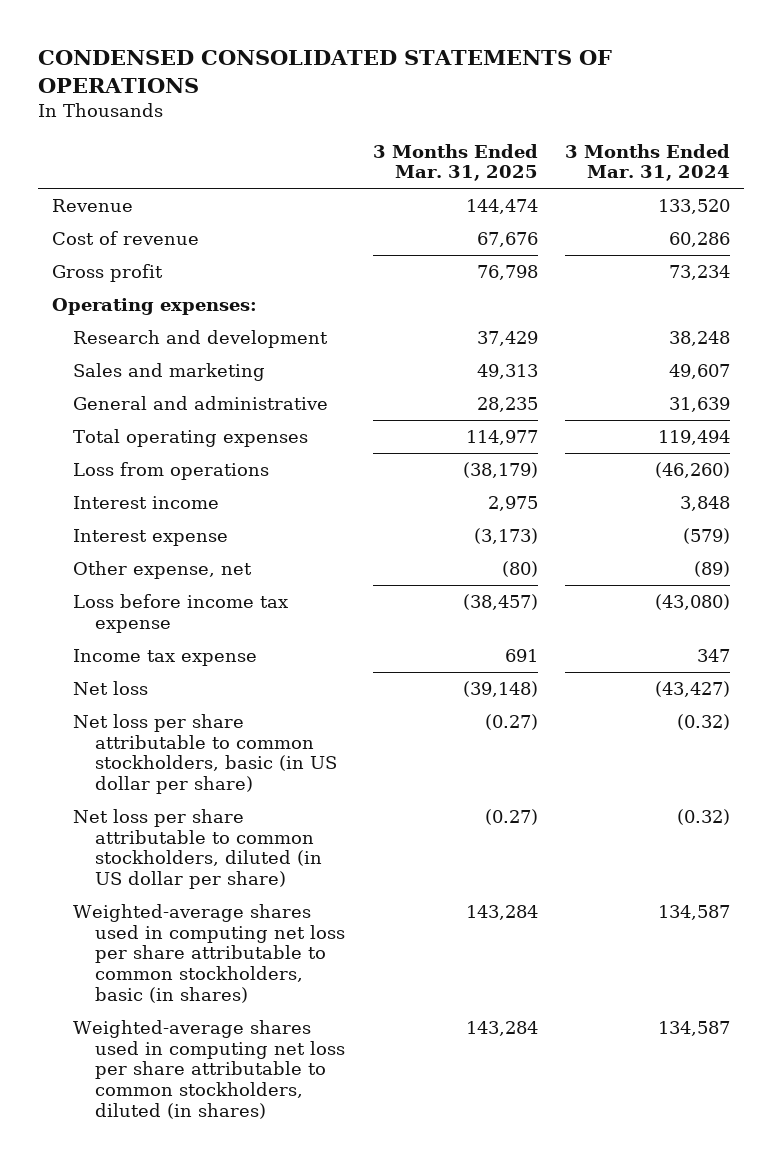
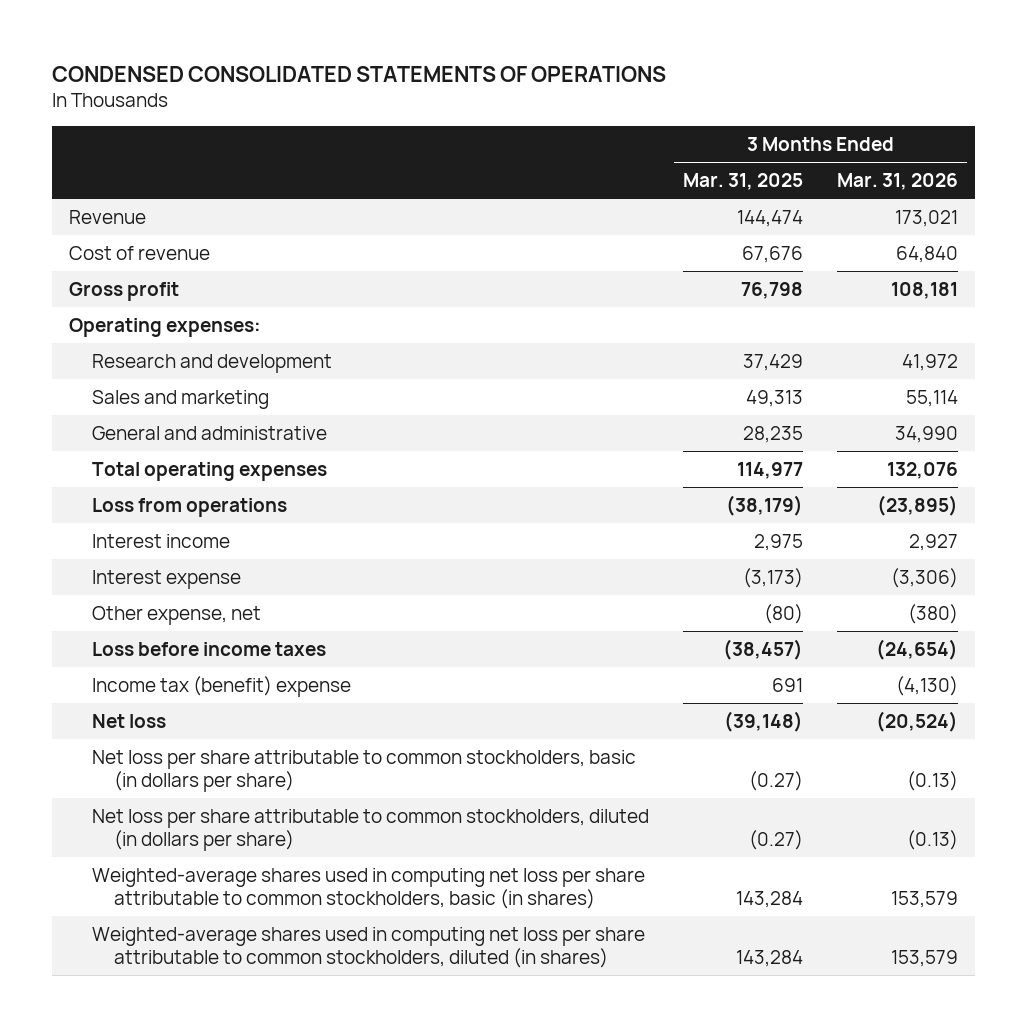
[565,143,731,182] 3 Months Ended Mar. 31, 2024 -> none
none -> [837,173,959,191] Mar. 31, 2026
[73,594,289,633] Loss before income tax expense -> [91,642,326,657] Loss before income taxes
[73,649,258,667] Income tax expense -> [91,676,351,698] Income tax (benefit) expense
[73,714,338,794] Net loss per share attributable to common stockholders, basic (in US dollar per share) -> [91,750,636,793] Net loss per share attributable to common stockholders, basic (in dollars per share)
[73,809,323,889] Net loss per share attributable to common stockholders, diluted (in US dollar per share) -> [91,809,649,852] Net loss per share attributable to common stockholders, diluted (in dollars per share)

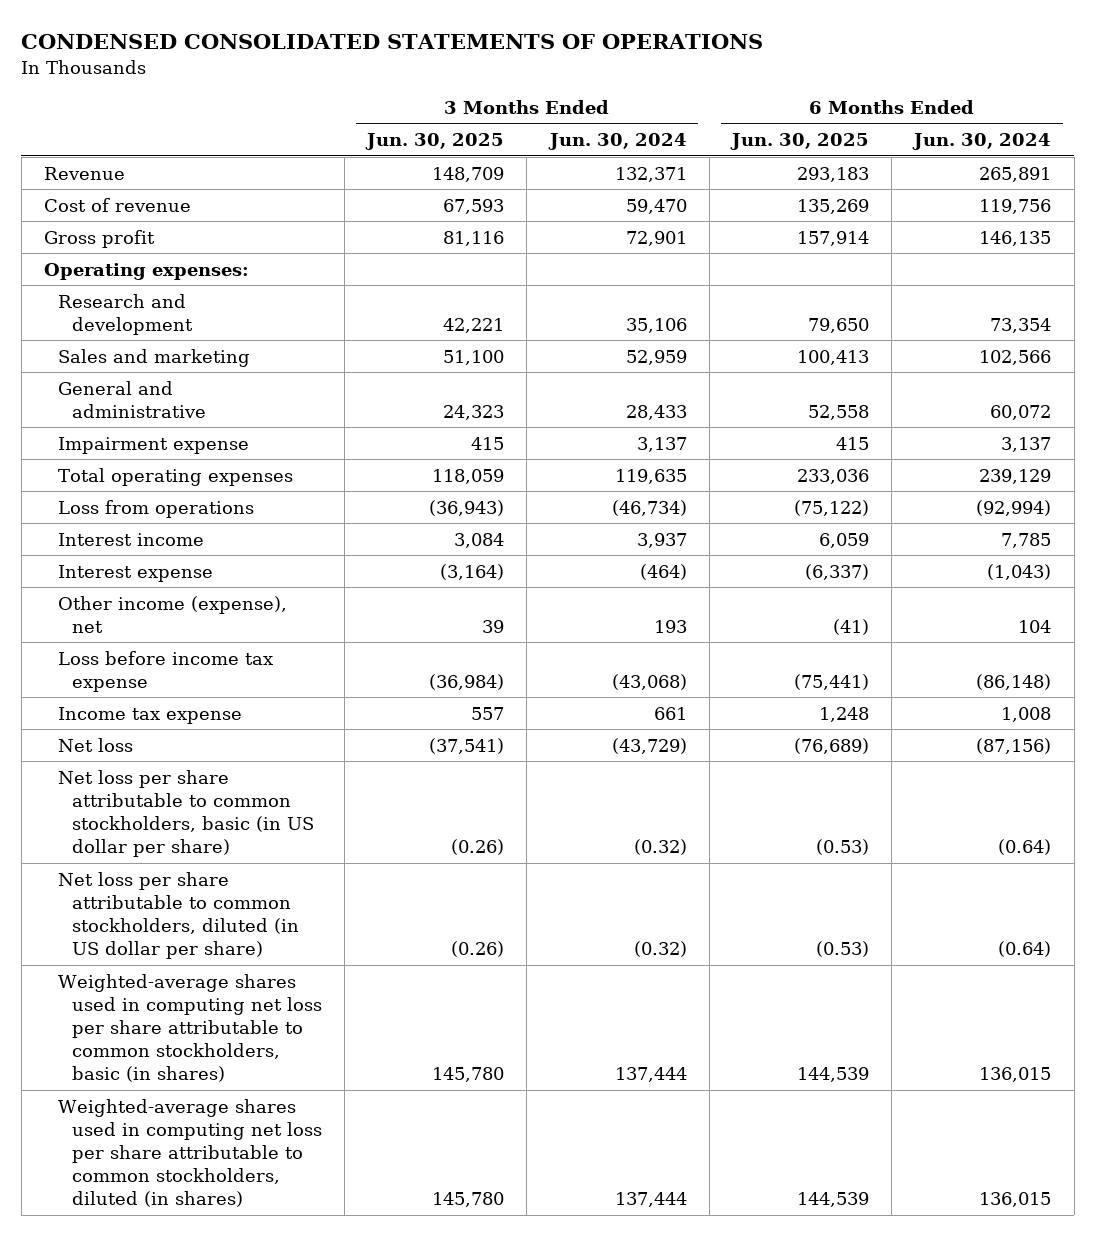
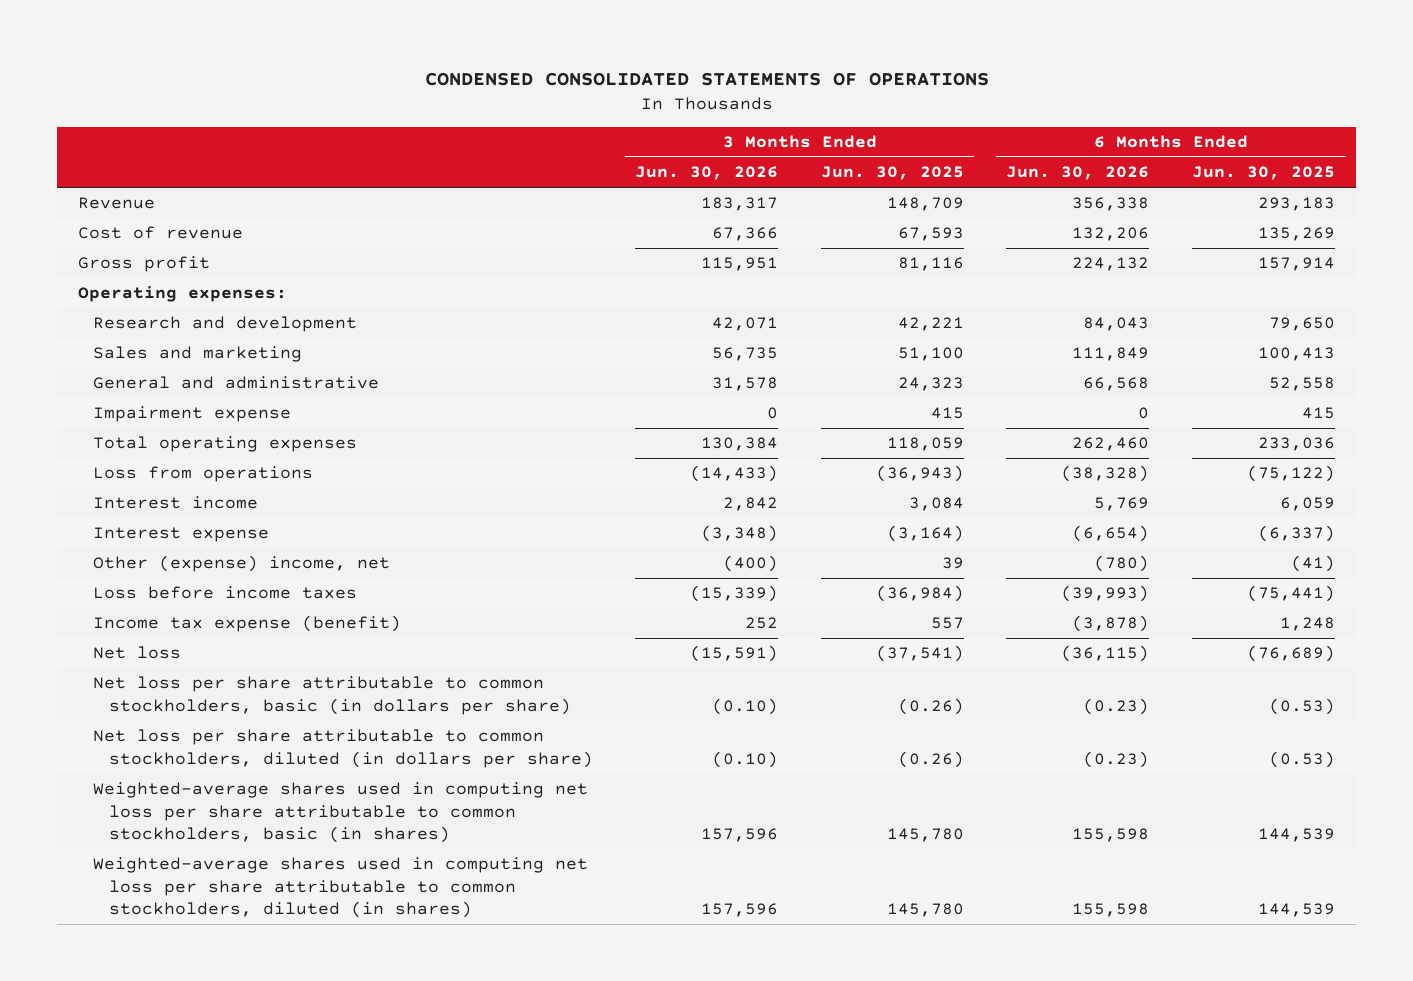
[547,133,687,151] Jun. 30, 2024 -> none
[912,133,1052,151] Jun. 30, 2024 -> none
none -> [635,166,779,181] Jun. 30, 2026
none -> [1006,166,1150,181] Jun. 30, 2026
[57,595,287,633] Other income (expense), net -> [93,555,391,573] Other (expense) income, net
[57,650,273,692] Loss before income tax expense -> [93,586,358,600] Loss before income taxes
[57,706,242,724] Income tax expense -> [93,615,402,633] Income tax expense (benefit)
[57,769,314,858] Net loss per share attributable to common stockholders, basic (in US dollar per share) -> [93,676,571,715] Net loss per share attributable to common stockholders, basic (in dollars per share)
[57,871,299,960] Net loss per share attributable to common stockholders, diluted (in US dollar per share) -> [93,729,593,768] Net loss per share attributable to common stockholders, diluted (in dollars per share)

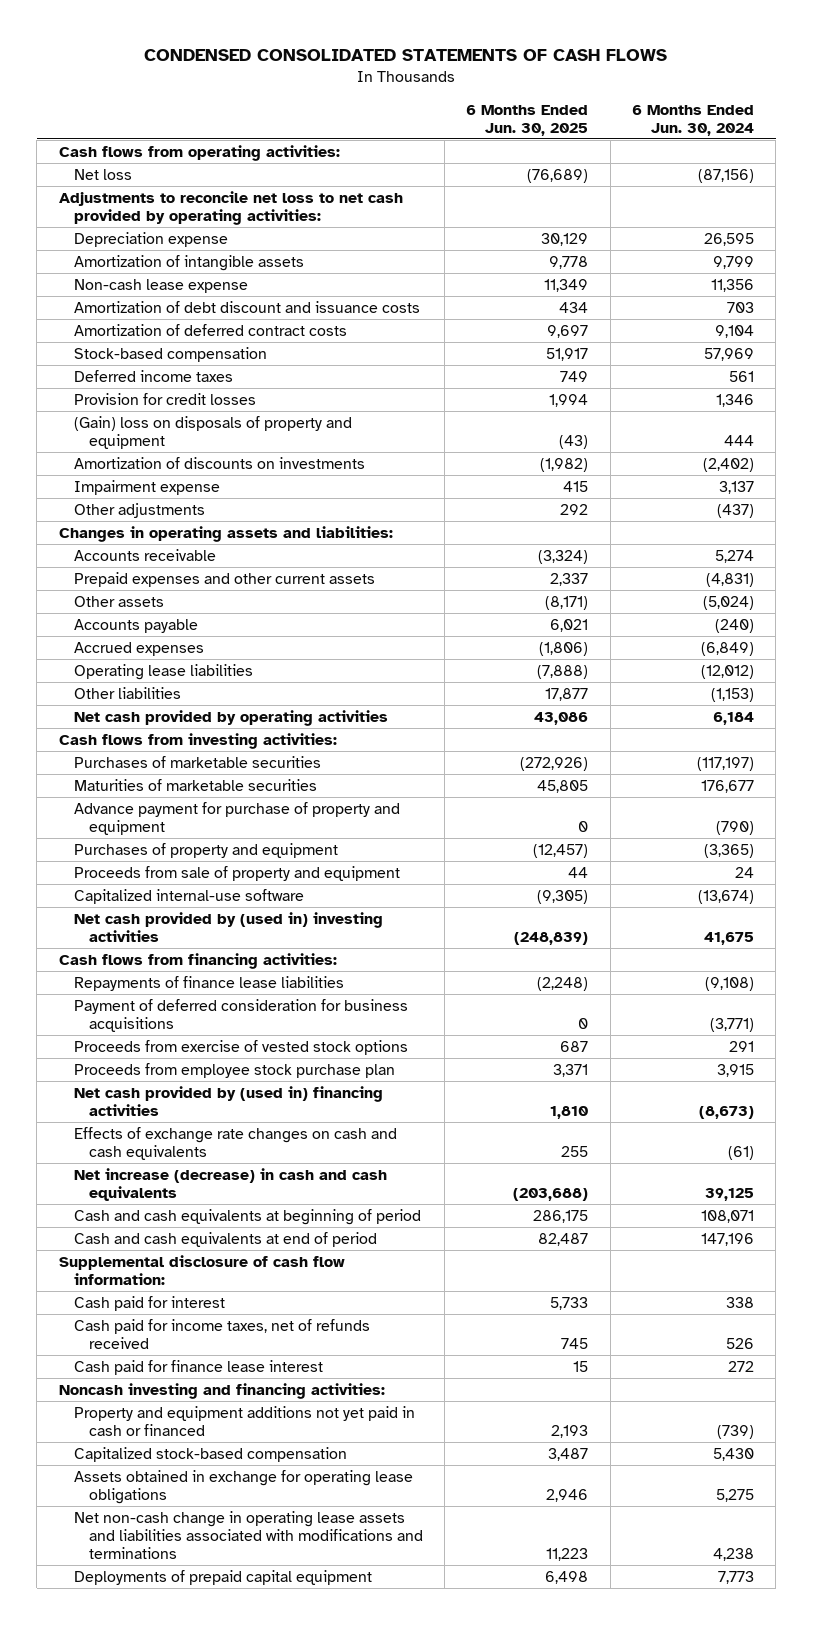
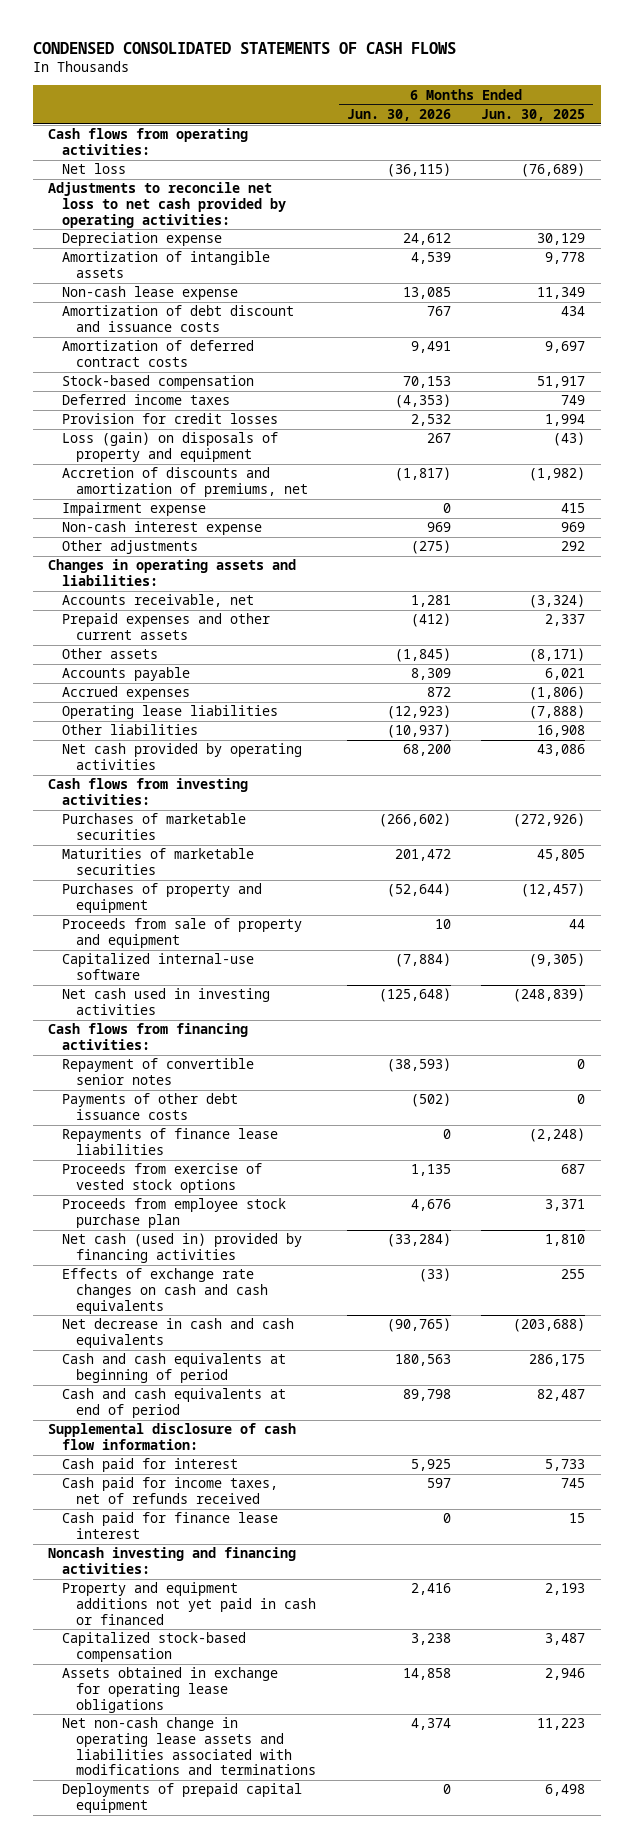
[631,104,754,136] 6 Months Ended Jun. 30, 2024 -> none
none -> [346,109,451,122] Jun. 30, 2026
[73,415,352,449] (Gain) loss on disposals of property and equipment -> [62,432,279,463] Loss (gain) on disposals of property and equipment
[73,456,365,469] Amortization of discounts on investments -> [62,467,309,498] Accretion of discounts and amortization of premiums, net
none -> [62,521,263,536] Non-cash interest expense
[73,548,216,561] Accounts receivable -> [62,594,255,608] Accounts receivable, net
[545,687,589,701] 17,877 -> [537,725,586,738] 16,908
[73,801,400,835] Advance payment for purchase of property and equipment -> none
[73,911,383,942] Net cash provided by (used in) investing activities -> [62,988,271,1016] Net cash used in investing activities
none -> [62,1058,255,1086] Repayment of convertible senior notes
none -> [62,1093,239,1121] Payments of other debt issuance costs
[73,998,408,1032] Payment of deferred consideration for business acquisitions -> none
[73,1085,383,1116] Net cash provided by (used in) financing activities -> [62,1233,303,1264] Net cash (used in) provided by financing activities
[73,1167,387,1201] Net increase (decrease) in cash and cash equivalents -> [62,1318,295,1349] Net decrease in cash and cash equivalents

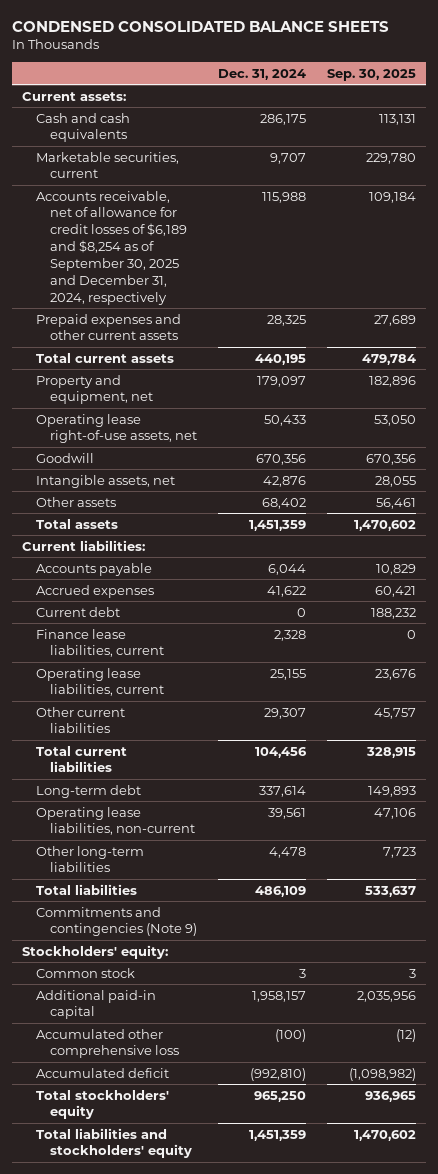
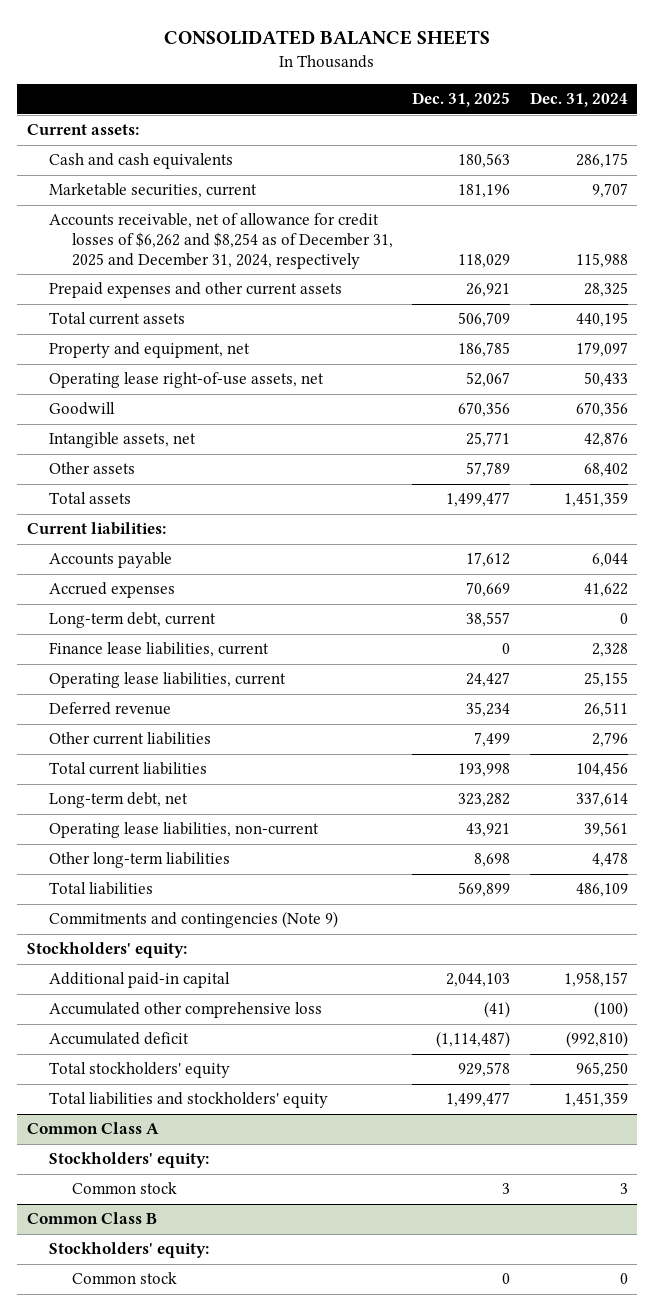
[11,20,389,32] CONDENSED CONSOLIDATED BALANCE SHEETS -> [164,29,491,45] CONSOLIDATED BALANCE SHEETS
[326,68,416,81] Sep. 30, 2025 -> none
none -> [412,92,511,108] Dec. 31, 2025
[36,190,188,305] Accounts receivable, net of allowance for credit losses of $6,189 and $8,254 as of September 30, 2025 and December 31, 2024, respectively -> [49,213,393,269] Accounts receivable, net of allowance for credit losses of $6,262 and $8,254 as of December 31, 2025 and December 31, 2024, respectively
[36,606,121,617] Current debt -> [49,612,217,629] Long-term debt, current
none -> [49,702,172,716] Deferred revenue
[264,707,307,719] 29,307 -> [591,732,628,748] 2,796
[36,784,142,798] Long-term debt -> [49,792,189,809] Long-term debt, net
[36,967,136,978] Common stock -> none
none -> [26,1122,159,1135] Common Class A
none -> [49,1152,210,1169] Stockholders' equity:
none -> [71,1182,177,1195] Common stock
none -> [26,1212,157,1225] Common Class B
none -> [49,1242,210,1259] Stockholders' equity:
none -> [71,1272,177,1285] Common stock

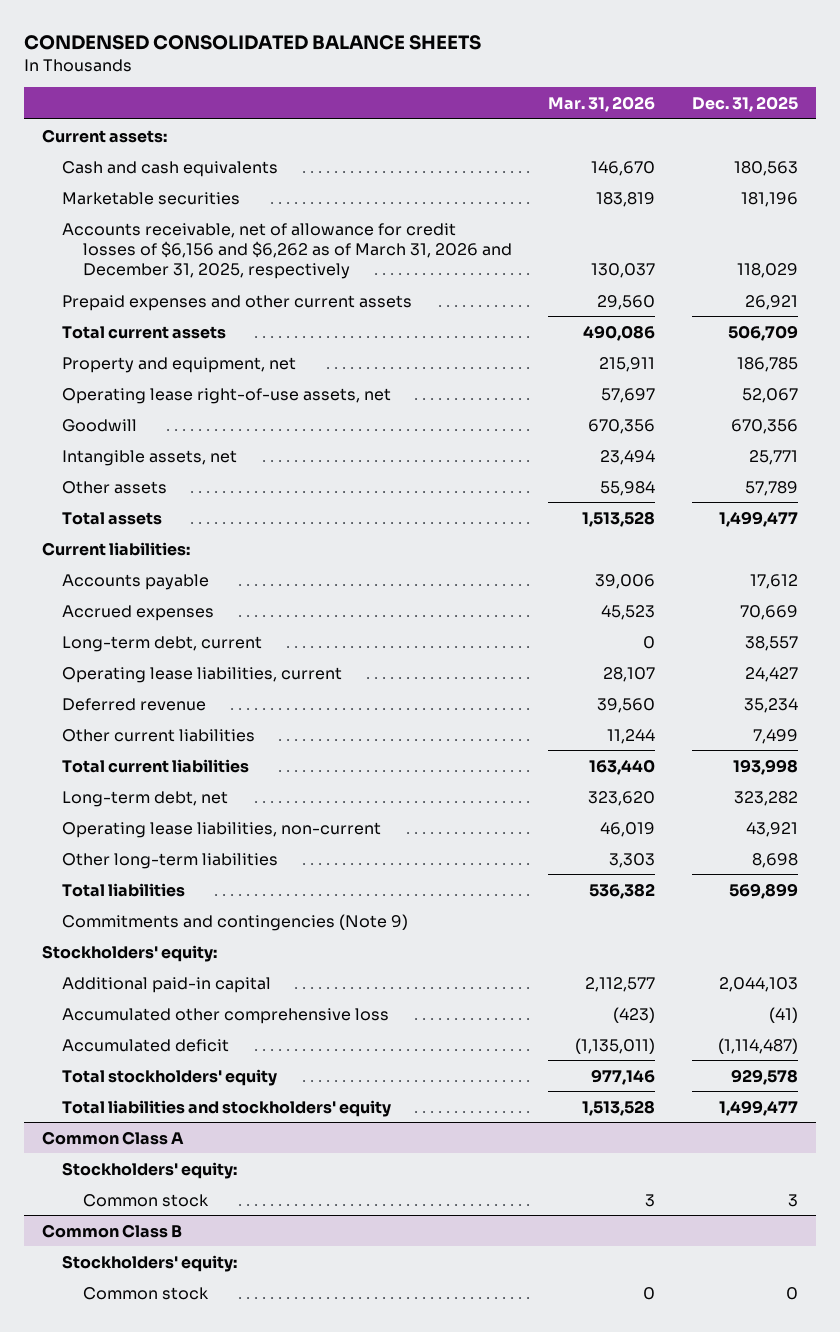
[164,29,491,45] CONSOLIDATED BALANCE SHEETS -> [23,35,481,51] CONDENSED CONSOLIDATED BALANCE SHEETS
[529,92,628,108] Dec. 31, 2024 -> none
none -> [548,95,656,112] Mar. 31, 2026
[49,183,258,199] Marketable securities, current -> [62,191,241,205] Marketable securities
[49,213,393,269] Accounts receivable, net of allowance for credit losses of $6,262 and $8,254 as of December 31, 2025 and December 31, 2024, respectively -> [62,222,512,279] Accounts receivable, net of allowance for credit losses of $6,156 and $6,262 as of March 31, 2026 and December 31, 2025, respectively
[49,642,270,658] Finance lease liabilities, current -> none

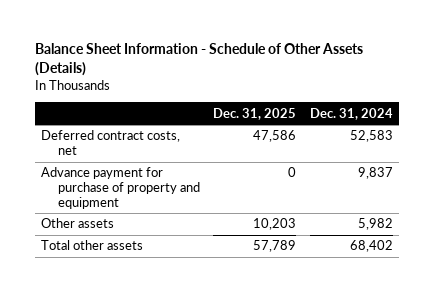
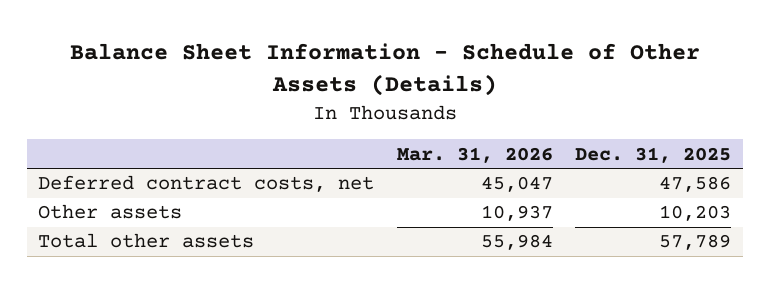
[309,107,393,120] Dec. 31, 2024 -> none
none -> [396,146,553,163] Mar. 31, 2026
[41,167,200,209] Advance payment for purchase of property and equipment -> none

